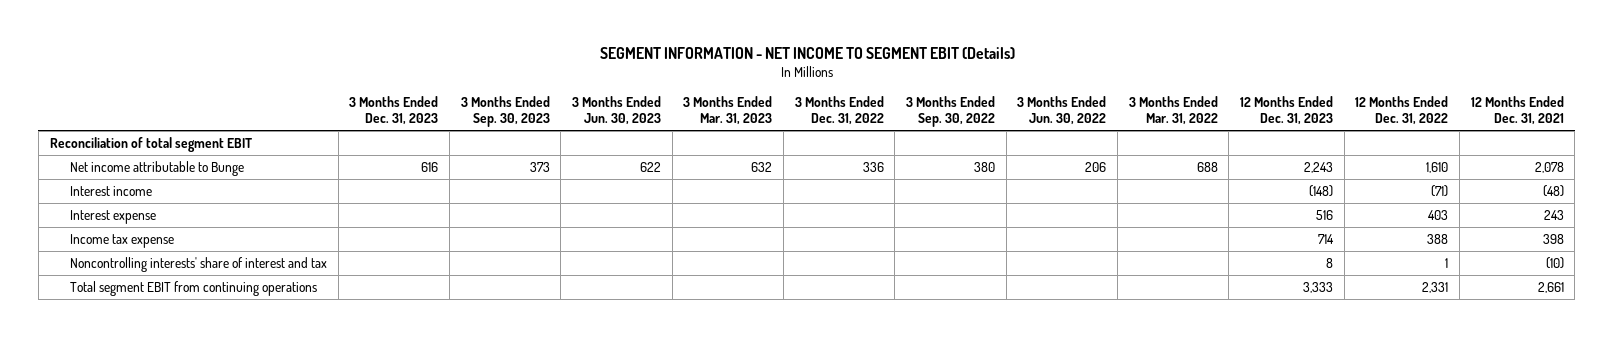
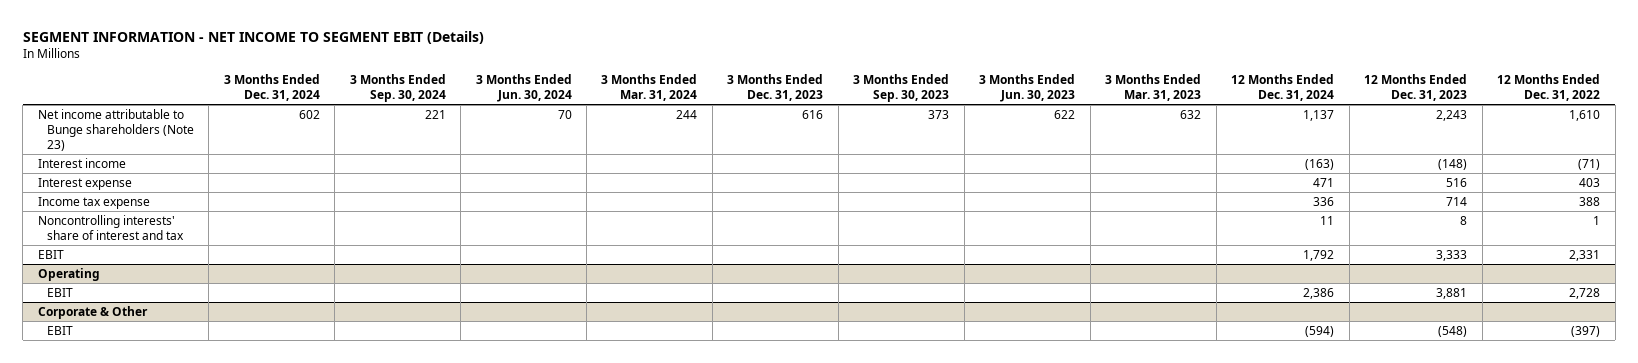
[794,96,884,126] 3 Months Ended Dec. 31, 2022 -> none
[906,96,996,128] 3 Months Ended Sep. 30, 2022 -> none
[1017,96,1107,126] 3 Months Ended Jun. 30, 2022 -> none
[1128,96,1218,126] 3 Months Ended Mar. 31, 2022 -> none
[1470,96,1564,126] 12 Months Ended Dec. 31, 2021 -> none
none -> [223,73,320,101] 3 Months Ended Dec. 31, 2024
none -> [349,73,446,102] 3 Months Ended Sep. 30, 2024
none -> [475,73,572,102] 3 Months Ended Jun. 30, 2024
none -> [601,73,698,101] 3 Months Ended Mar. 31, 2024
none -> [1231,73,1335,101] 12 Months Ended Dec. 31, 2024
[49,136,252,152] Reconciliation of total segment EBIT -> none
[70,160,245,176] Net income attributable to Bunge -> [37,109,194,151] Net income attributable to Bunge shareholders (Note 23)
[70,280,318,296] Total segment EBIT from continuing operations -> [37,250,64,260] EBIT
none -> [37,268,100,282] Operating
none -> [46,288,73,298] EBIT
none -> [37,306,148,320] Corporate & Other
none -> [46,326,73,336] EBIT

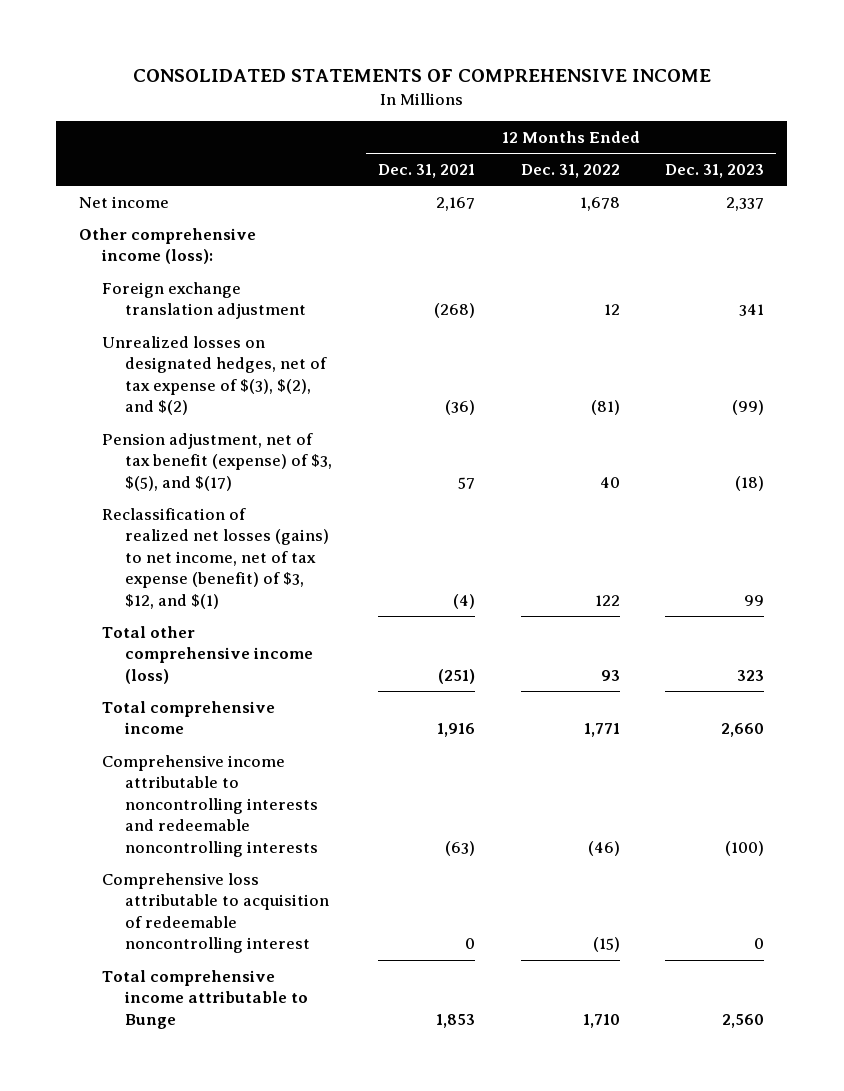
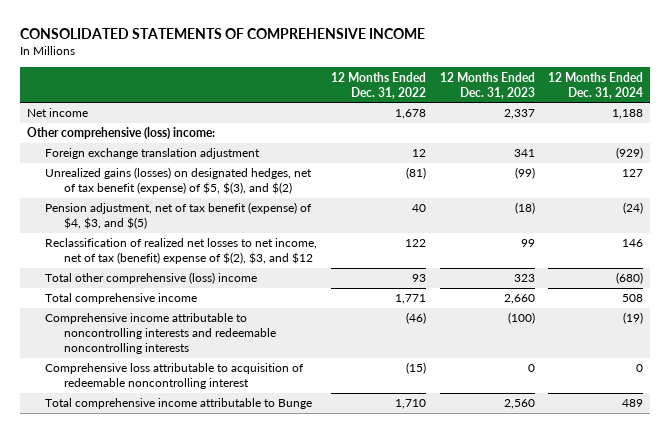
[377,164,475,179] Dec. 31, 2021 -> none
none -> [548,71,644,99] 12 Months Ended Dec. 31, 2024
[79,227,257,265] Other comprehensive income (loss): -> [27,127,216,140] Other comprehensive (loss) income:
[101,335,327,416] Unrealized losses on designated hedges, net of tax expense of $(3), $(2), and $(2) -> [45,167,313,195] Unrealized gains (losses) on designated hedges, net of tax benefit (expense) of $5, $(3), and $(2)
[101,432,332,491] Pension adjustment, net of tax benefit (expense) of $3, $(5), and $(17) -> [45,202,313,230] Pension adjustment, net of tax benefit (expense) of $4, $3, and $(5)
[101,507,329,609] Reclassification of realized net losses (gains) to net income, net of tax expense (benefit) of $3, $12, and $(1) -> [45,238,318,265] Reclassification of realized net losses to net income, net of tax (benefit) expense of $(2), $3, and $12
[101,625,313,684] Total other comprehensive income (loss) -> [45,272,258,285] Total other comprehensive (loss) income

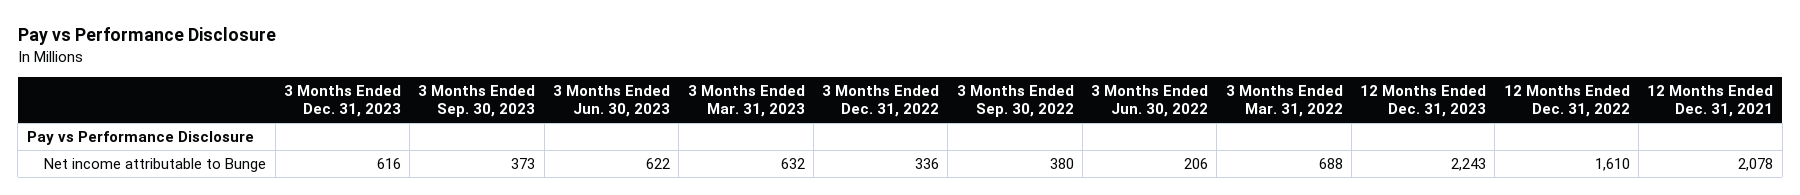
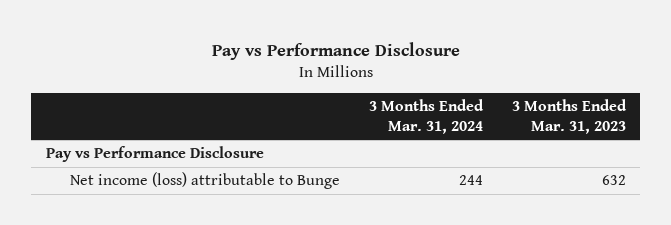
[283,84,401,117] 3 Months Ended Dec. 31, 2023 -> none
[418,84,536,117] 3 Months Ended Sep. 30, 2023 -> none
[552,84,670,117] 3 Months Ended Jun. 30, 2023 -> none
[822,84,940,117] 3 Months Ended Dec. 31, 2022 -> none
[956,84,1074,117] 3 Months Ended Sep. 30, 2022 -> none
[1091,84,1209,117] 3 Months Ended Jun. 30, 2022 -> none
[1225,84,1343,117] 3 Months Ended Mar. 31, 2022 -> none
[1360,84,1487,117] 12 Months Ended Dec. 31, 2023 -> none
[1503,84,1630,117] 12 Months Ended Dec. 31, 2022 -> none
[1647,84,1774,117] 12 Months Ended Dec. 31, 2021 -> none
none -> [368,99,484,134] 3 Months Ended Mar. 31, 2024
[44,158,267,173] Net income attributable to Bunge -> [69,172,340,190] Net income (loss) attributable to Bunge

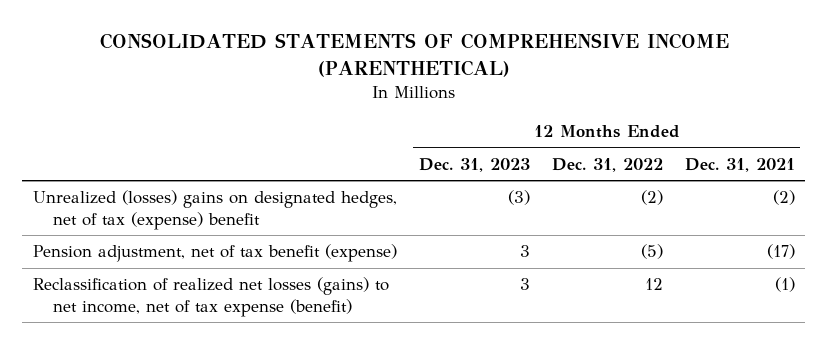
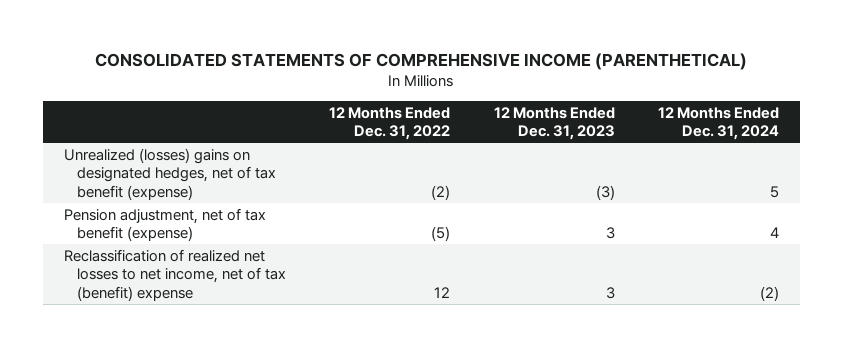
[684,157,795,172] Dec. 31, 2021 -> none
none -> [657,106,779,141] 12 Months Ended Dec. 31, 2024
[32,190,397,231] Unrealized (losses) gains on designated hedges, net of tax (expense) benefit -> [64,147,277,200] Unrealized (losses) gains on designated hedges, net of tax benefit (expense)
[32,277,389,318] Reclassification of realized net losses (gains) to net income, net of tax expense (benefit) -> [64,248,287,301] Reclassification of realized net losses to net income, net of tax (benefit) expense

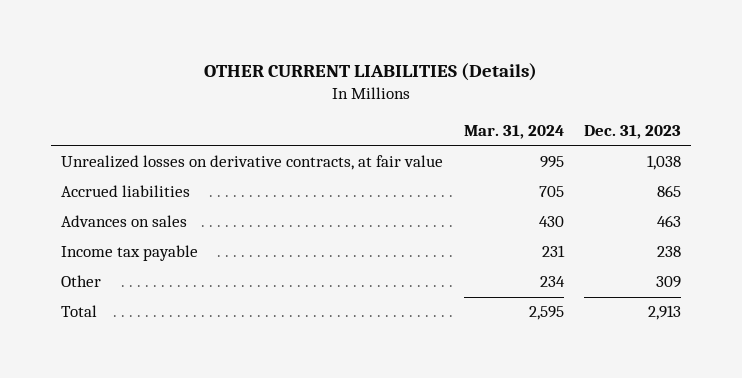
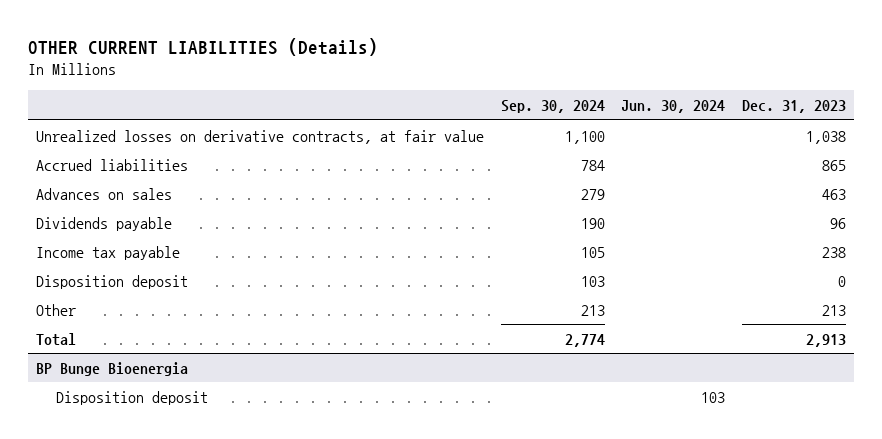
[463,125,564,140] Mar. 31, 2024 -> none
none -> [500,100,605,114] Sep. 30, 2024
none -> [621,100,726,114] Jun. 30, 2024
none -> [36,216,173,231] Dividends payable
none -> [36,274,189,289] Disposition deposit
[655,276,681,289] 309 -> [821,304,846,316] 213
none -> [36,361,189,376] BP Bunge Bioenergia
none -> [55,390,208,405] Disposition deposit

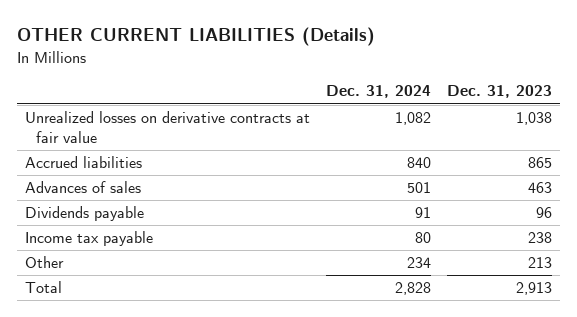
[500,100,605,114] Sep. 30, 2024 -> none
[621,100,726,114] Jun. 30, 2024 -> none
none -> [326,85,432,99] Dec. 31, 2024
[36,129,485,144] Unrealized losses on derivative contracts, at fair value -> [25,111,311,144] Unrealized losses on derivative contracts at fair value
[36,187,173,200] Advances on sales -> [25,181,142,194] Advances of sales
[36,274,189,289] Disposition deposit -> none
[36,361,189,376] BP Bunge Bioenergia -> none
[55,390,208,405] Disposition deposit -> none

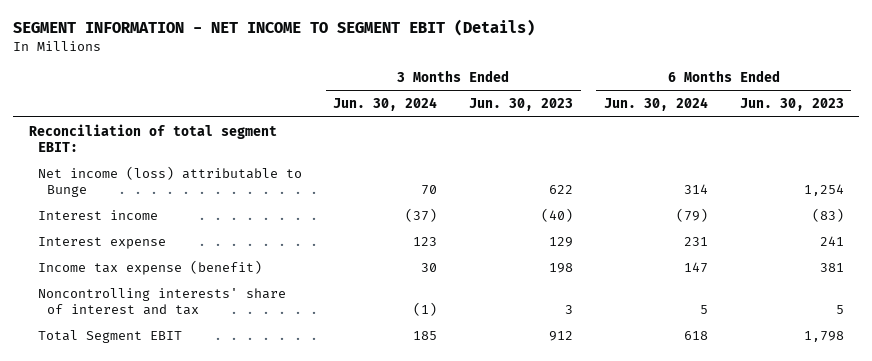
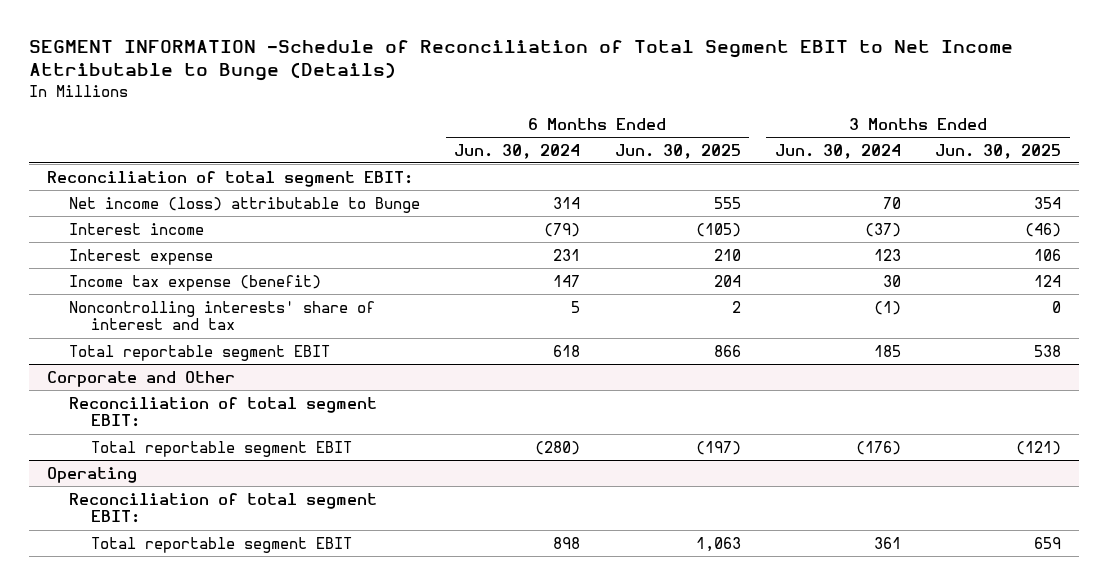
[13,19,536,37] SEGMENT INFORMATION - NET INCOME TO SEGMENT EBIT (Details) -> [29,39,1014,82] SEGMENT INFORMATION -Schedule of Reconciliation of Total Segment EBIT to Net Income Attributable to Bunge (Details)
[468,98,573,112] Jun. 30, 2023 -> none
[739,98,844,112] Jun. 30, 2023 -> none
none -> [614,143,741,159] Jun. 30, 2025
none -> [935,143,1062,159] Jun. 30, 2025
[38,329,183,343] Total Segment EBIT -> [68,344,330,361] Total reportable segment EBIT
none -> [46,370,235,387] Corporate and Other
none -> [68,396,377,428] Reconciliation of total segment EBIT:
none -> [90,440,352,457] Total reportable segment EBIT
none -> [46,466,137,483] Operating
none -> [68,492,377,524] Reconciliation of total segment EBIT:
none -> [90,536,352,553] Total reportable segment EBIT

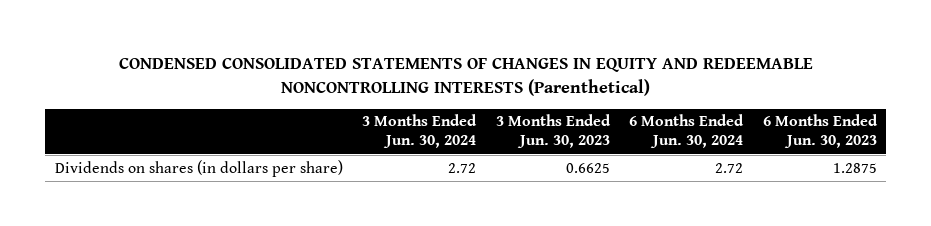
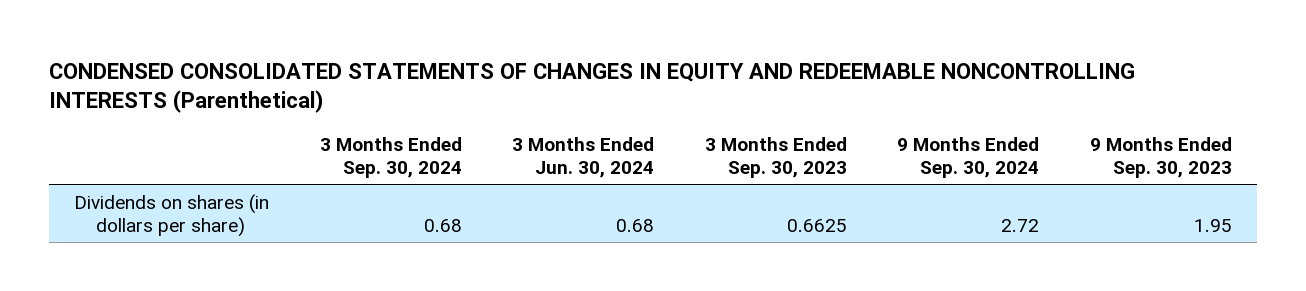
[495,114,611,149] 3 Months Ended Jun. 30, 2023 -> none
[629,114,745,149] 6 Months Ended Jun. 30, 2024 -> none
[762,114,878,149] 6 Months Ended Jun. 30, 2023 -> none
none -> [319,137,462,178] 3 Months Ended Sep. 30, 2024
none -> [704,137,847,178] 3 Months Ended Sep. 30, 2023
none -> [897,137,1040,178] 9 Months Ended Sep. 30, 2024
none -> [1089,137,1232,178] 9 Months Ended Sep. 30, 2023
[448,162,477,173] 2.72 -> [616,218,655,232] 0.68

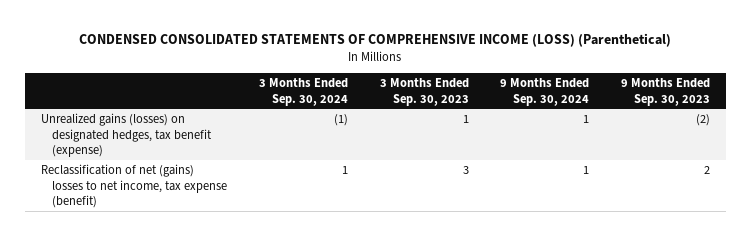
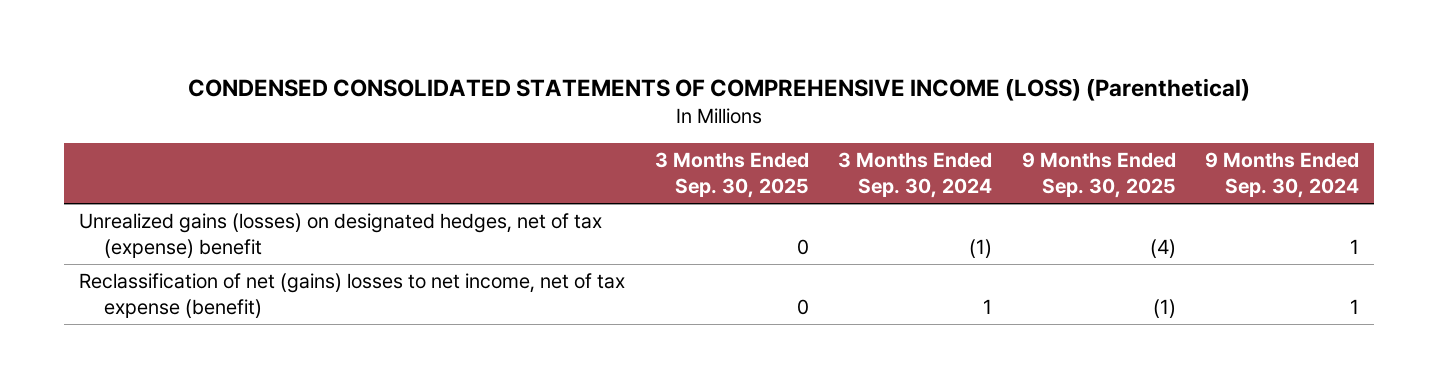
[379,77,469,106] 3 Months Ended Sep. 30, 2023 -> none
[620,77,710,106] 9 Months Ended Sep. 30, 2023 -> none
none -> [654,152,809,199] 3 Months Ended Sep. 30, 2025
none -> [1021,152,1176,199] 9 Months Ended Sep. 30, 2025
[40,112,213,158] Unrealized gains (losses) on designated hedges, tax benefit (expense) -> [79,213,603,259] Unrealized gains (losses) on designated hedges, net of tax (expense) benefit
[40,163,228,209] Reclassification of net (gains) losses to net income, tax expense (benefit) -> [79,273,626,319] Reclassification of net (gains) losses to net income, net of tax expense (benefit)

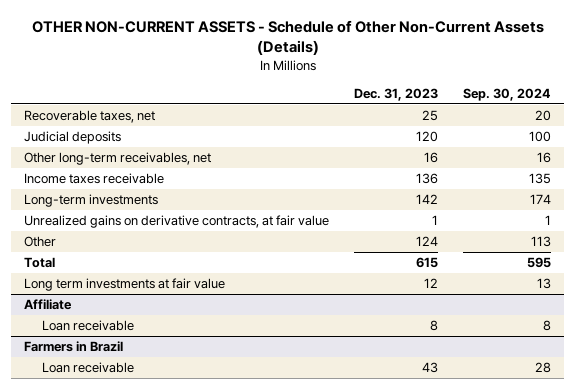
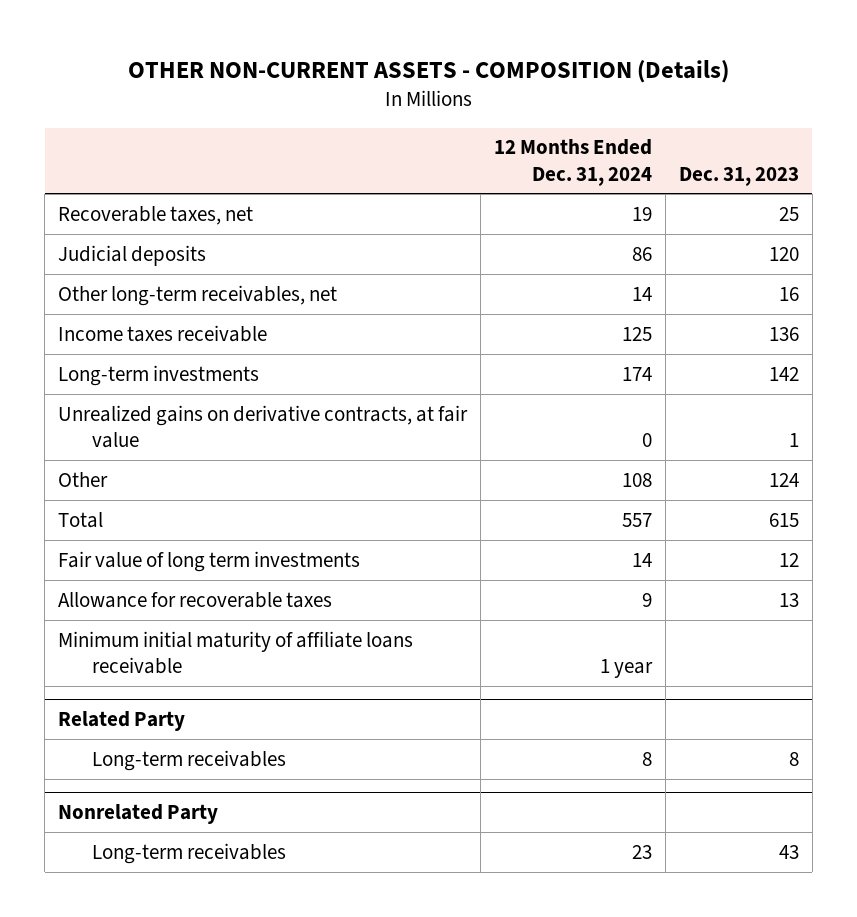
[31,19,544,56] OTHER NON-CURRENT ASSETS - Schedule of Other Non-Current Assets (Details) -> [127,59,729,83] OTHER NON-CURRENT ASSETS - COMPOSITION (Details)
[463,87,552,101] Sep. 30, 2024 -> none
none -> [494,139,653,186] 12 Months Ended Dec. 31, 2024
[24,278,226,292] Long term investments at fair value -> [58,550,361,572] Fair value of long term investments
none -> [58,591,333,608] Allowance for recoverable taxes
none -> [58,630,414,674] Minimum initial maturity of affiliate loans receivable
[24,299,73,311] Affiliate -> [58,710,186,731] Related Party
[42,320,135,332] Loan receivable -> [92,749,287,771] Long-term receivables
[24,341,124,353] Farmers in Brazil -> [58,803,219,824] Nonrelated Party
[42,362,135,374] Loan receivable -> [92,842,287,864] Long-term receivables

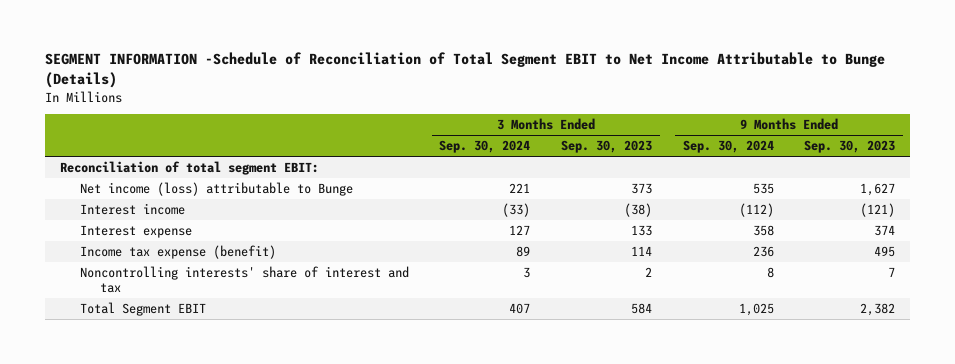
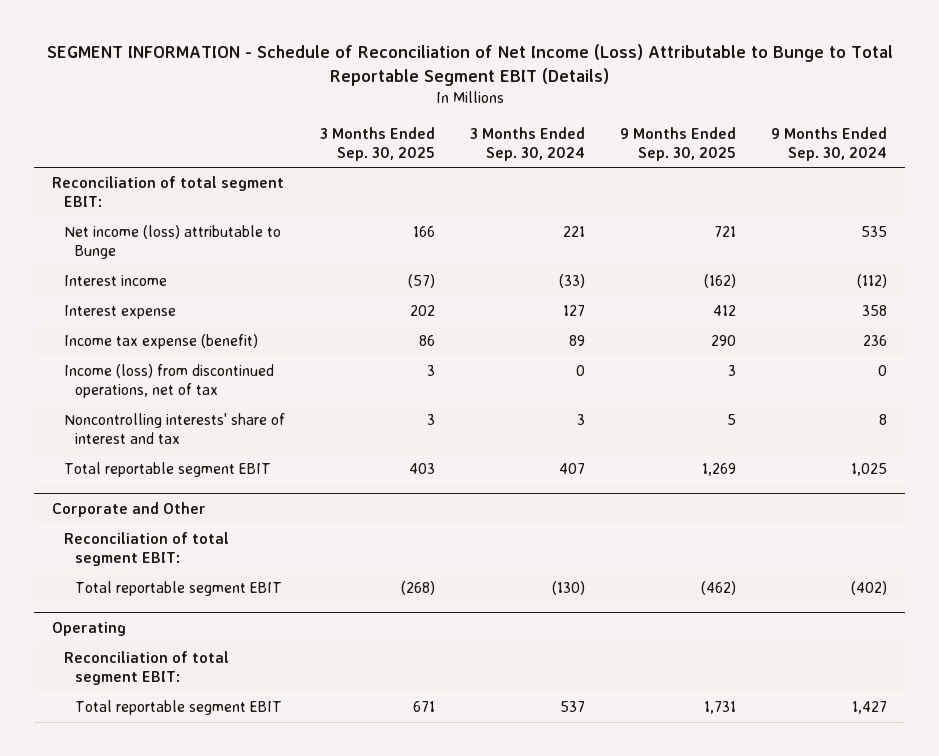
[44,52,885,89] SEGMENT INFORMATION -Schedule of Reconciliation of Total Segment EBIT to Net Income Attributable to Bunge (Details) -> [46,44,893,86] SEGMENT INFORMATION - Schedule of Reconciliation of Net Income (Loss) Attributable to Bunge to Total Reportable Segment EBIT (Details)
[561,140,653,154] Sep. 30, 2023 -> none
[804,140,896,154] Sep. 30, 2023 -> none
none -> [319,126,435,161] 3 Months Ended Sep. 30, 2025
none -> [620,126,737,161] 9 Months Ended Sep. 30, 2025
none -> [63,364,274,399] Income (loss) from discontinued operations, net of tax
[79,301,206,316] Total Segment EBIT -> [63,462,271,478] Total reportable segment EBIT
none -> [51,501,206,517] Corporate and Other
none -> [63,532,229,567] Reconciliation of total segment EBIT:
none -> [75,581,283,597] Total reportable segment EBIT
none -> [51,621,126,636] Operating
none -> [63,651,229,686] Reconciliation of total segment EBIT:
none -> [75,700,283,716] Total reportable segment EBIT

